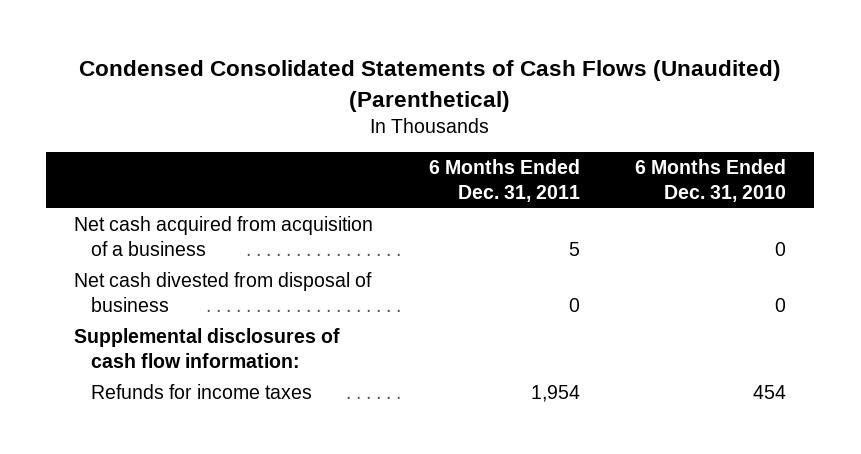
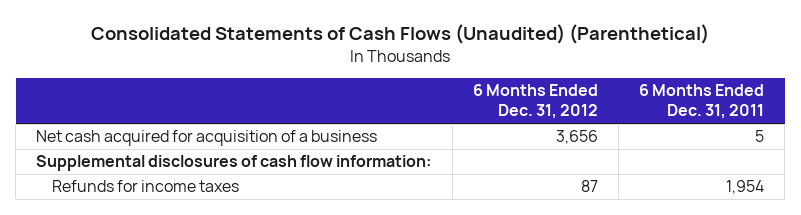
[79,60,782,112] Condensed Consolidated Statements of Cash Flows (Unaudited) (Parenthetical) -> [91,24,710,45] Consolidated Statements of Cash Flows (Unaudited) (Parenthetical)
[635,158,787,203] 6 Months Ended Dec. 31, 2010 -> none
none -> [472,84,598,120] 6 Months Ended Dec. 31, 2012
[74,271,373,313] Net cash divested from disposal of business -> none
[74,215,374,257] Net cash acquired from acquisition of a business -> [36,130,378,147] Net cash acquired for acquisition of a business

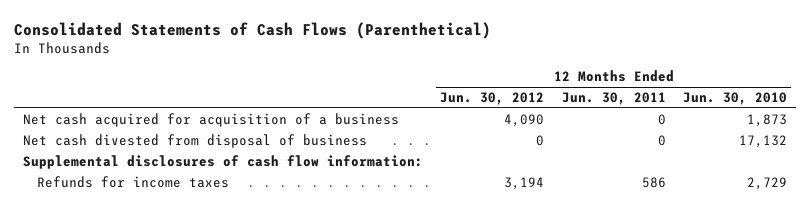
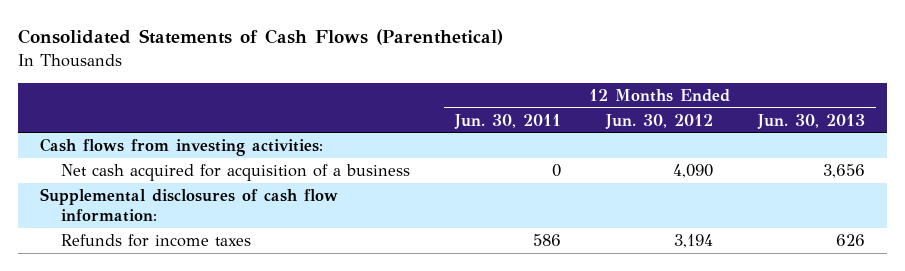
[682,92,787,106] Jun. 30, 2010 -> none
none -> [756,113,865,129] Jun. 30, 2013
none -> [40,138,324,157] Cash flows from investing activities:
[22,134,367,149] Net cash divested from disposal of business -> none

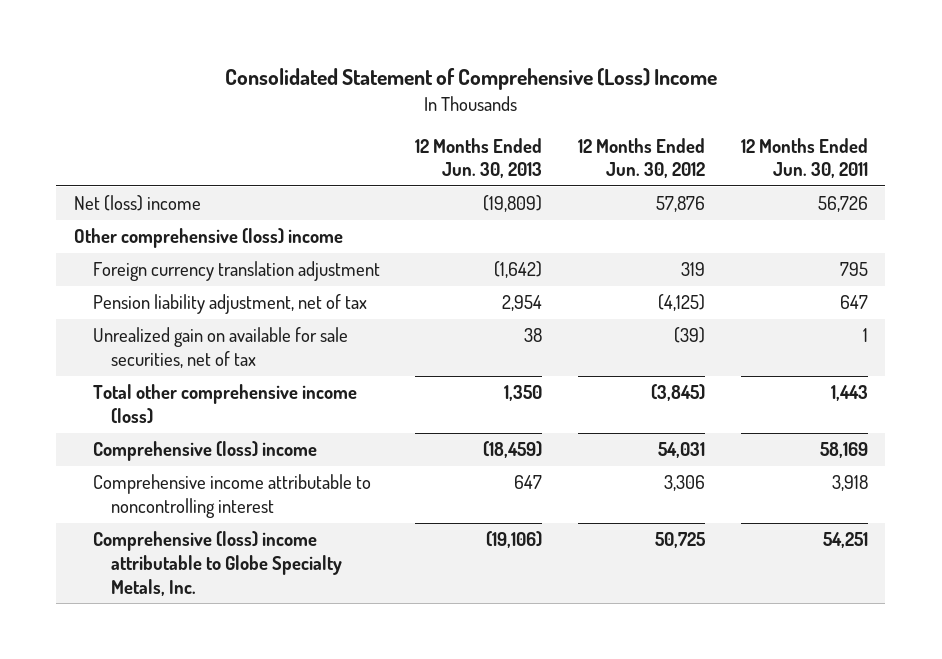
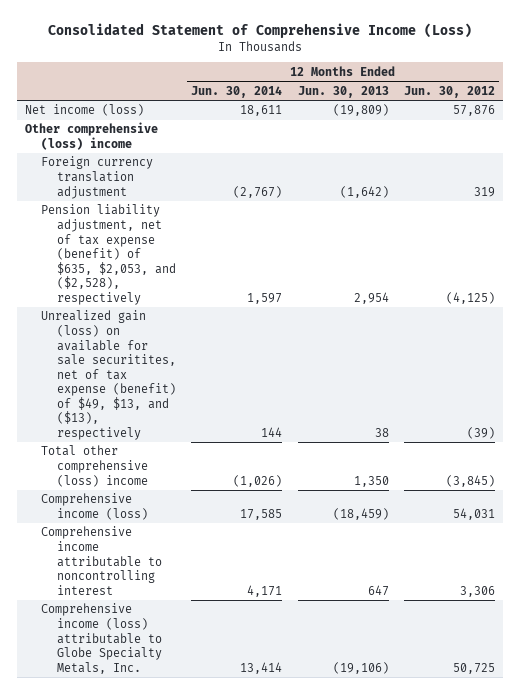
[224,68,717,91] Consolidated Statement of Comprehensive (Loss) Income -> [48,23,473,39] Consolidated Statement of Comprehensive Income (Loss)
[740,137,868,179] 12 Months Ended Jun. 30, 2011 -> none
none -> [191,85,283,98] Jun. 30, 2014
[74,195,202,212] Net (loss) income -> [25,104,145,117] Net income (loss)
[92,294,367,315] Pension liability adjustment, net of tax -> [40,204,176,305] Pension liability adjustment, net of tax expense (benefit) of $635, $2,053, and ($2,528), respectively
[92,327,348,368] Unrealized gain on available for sale securities, net of tax -> [40,310,176,441] Unrealized gain (loss) on available for sale securitites, net of tax expense (benefit) of $49, $13, and ($13), respectively
[92,384,357,424] Total other comprehensive income (loss) -> [40,445,148,487] Total other comprehensive (loss) income
[92,441,317,462] Comprehensive (loss) income -> [40,493,148,521] Comprehensive income (loss)
[92,531,343,596] Comprehensive (loss) income attributable to Globe Specialty Metals, Inc. -> [40,603,162,674] Comprehensive income (loss) attributable to Globe Specialty Metals, Inc.

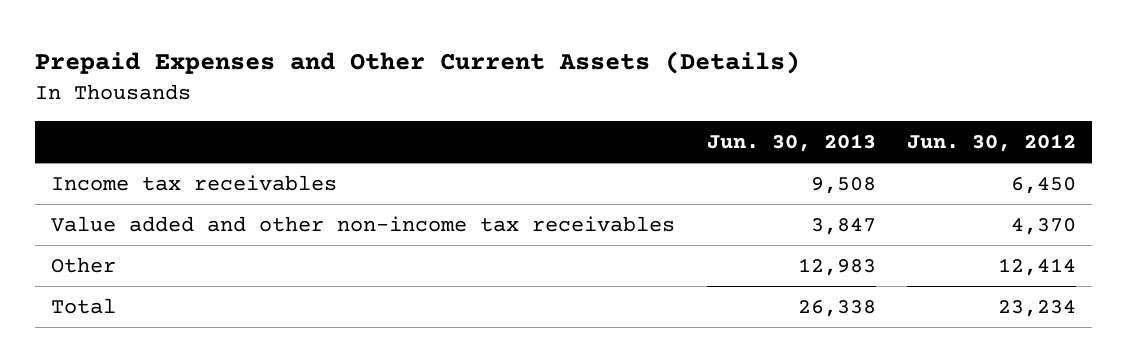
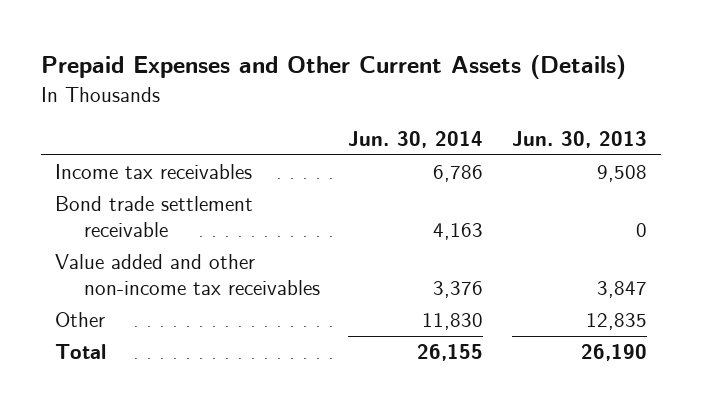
[907,134,1077,153] Jun. 30, 2012 -> none
none -> [348,131,484,149] Jun. 30, 2014
none -> [55,196,254,237] Bond trade settlement receivable
[797,257,876,276] 12,983 -> [585,313,647,331] 12,835
[797,299,876,317] 26,338 -> [580,344,647,362] 26,190

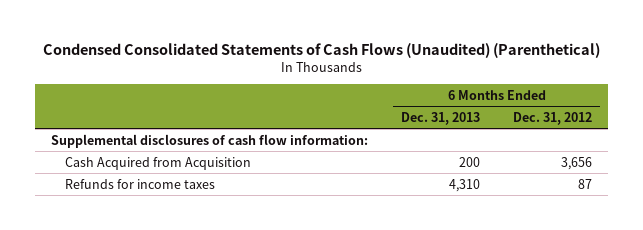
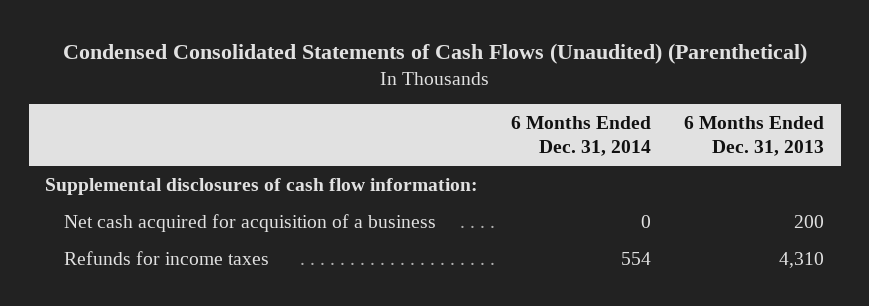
[512,112,592,126] Dec. 31, 2012 -> none
none -> [511,115,652,157] 6 Months Ended Dec. 31, 2014
[65,156,252,170] Cash Acquired from Acquisition -> [64,213,437,232] Net cash acquired for acquisition of a business

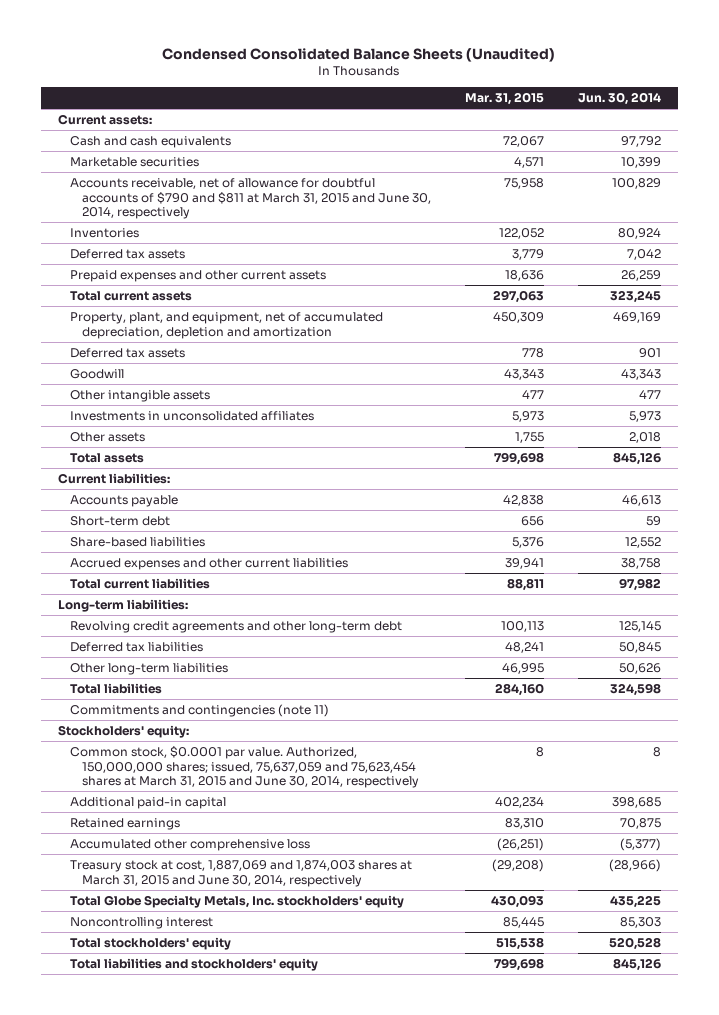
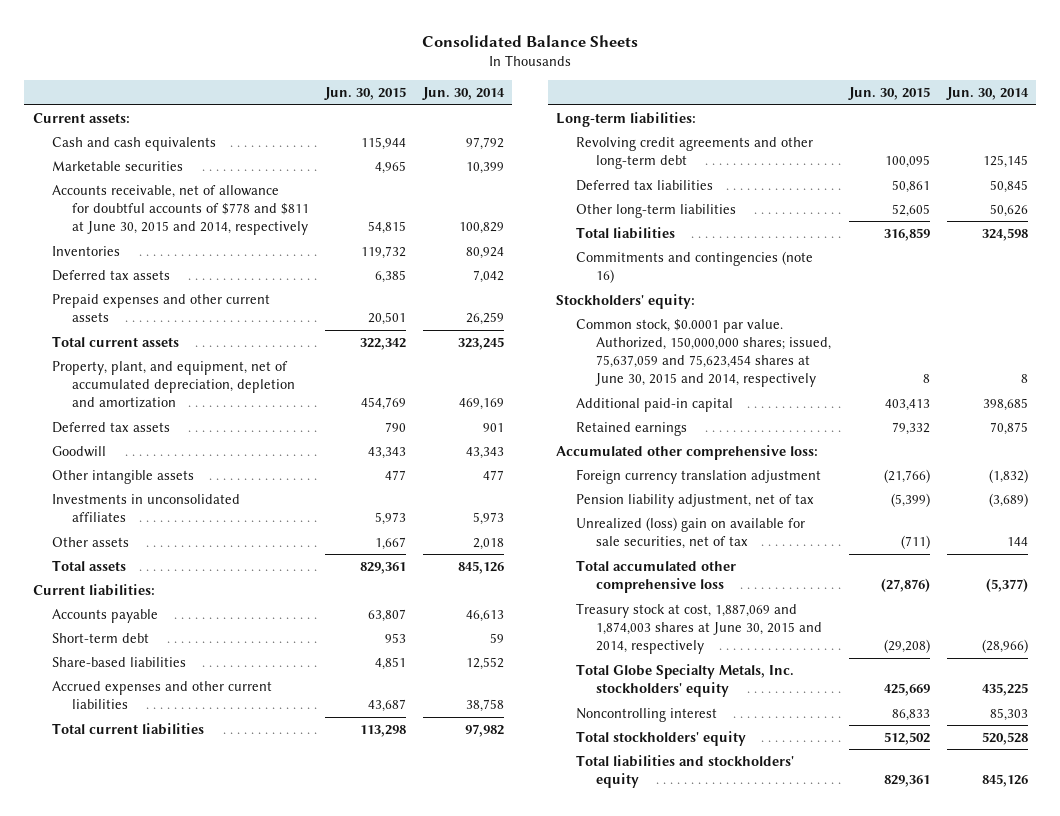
[162,48,556,63] Condensed Consolidated Balance Sheets (Unaudited) -> [422,34,639,47] Consolidated Balance Sheets
[464,92,544,106] Mar. 31, 2015 -> none
none -> [324,87,407,101] Jun. 30, 2015
[69,177,431,220] Accounts receivable, net of allowance for doubtful accounts of $790 and $811 at March 31, 2015 and June 30, 2014, respectively -> [52,184,309,236] Accounts receivable, net of allowance for doubtful accounts of $778 and $811 at June 30, 2015 and 2014, respectively
[69,703,329,717] Commitments and contingencies (note 11) -> [575,250,813,284] Commitments and contingencies (note 16)
[69,745,419,789] Common stock, $0.0001 par value. Authorized, 150,000,000 shares; issued, 75,637,059 and 75,623,454 shares at March 31, 2015 and June 30, 2014, respectively -> [575,318,831,388] Common stock, $0.0001 par value. Authorized, 150,000,000 shares; issued, 75,637,059 and 75,623,454 shares at June 30, 2015 and 2014, respectively
none -> [556,444,819,460] Accumulated other comprehensive loss:
none -> [575,468,821,484] Foreign currency translation adjustment
none -> [575,493,814,508] Pension liability adjustment, net of tax
none -> [575,516,805,550] Unrealized (loss) gain on available for sale securities, net of tax
[69,838,310,851] Accumulated other comprehensive loss -> [575,559,736,594] Total accumulated other comprehensive loss
[69,859,412,887] Treasury stock at cost, 1,887,069 and 1,874,003 shares at March 31, 2015 and June 30, 2014, respectively -> [575,602,822,655] Treasury stock at cost, 1,887,069 and 1,874,003 shares at June 30, 2015 and 2014, respectively

